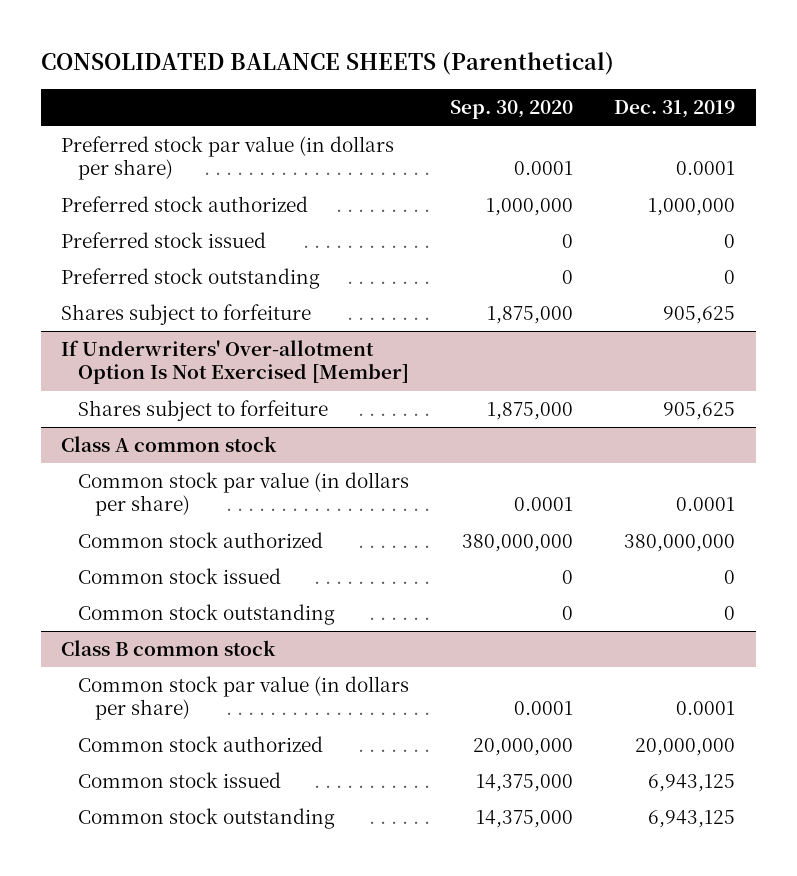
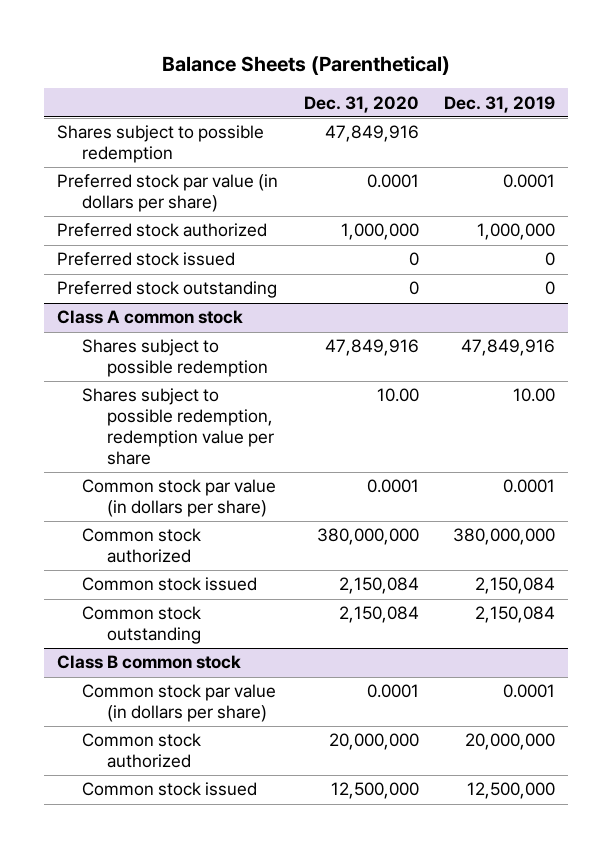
[40,52,614,76] CONSOLIDATED BALANCE SHEETS (Parenthetical) -> [162,55,451,75] Balance Sheets (Parenthetical)
[450,100,574,120] Sep. 30, 2020 -> none
none -> [303,95,419,113] Dec. 31, 2020
none -> [56,125,264,164] Shares subject to possible redemption
[61,304,312,326] Shares subject to forfeiture -> none
[61,340,410,385] If Underwriters' Over-allotment Option Is Not Exercised [Member] -> none
[78,400,329,422] Shares subject to forfeiture -> none
none -> [82,339,269,378] Shares subject to possible redemption
none -> [82,388,275,466] Shares subject to possible redemption, redemption value per share
[724,570,736,585] 0 -> [475,577,556,595] 2,150,084
[724,606,736,621] 0 -> [475,606,556,624] 2,150,084
[78,808,336,830] Common stock outstanding -> none
[648,774,736,793] 6,943,125 -> [467,782,556,800] 12,500,000

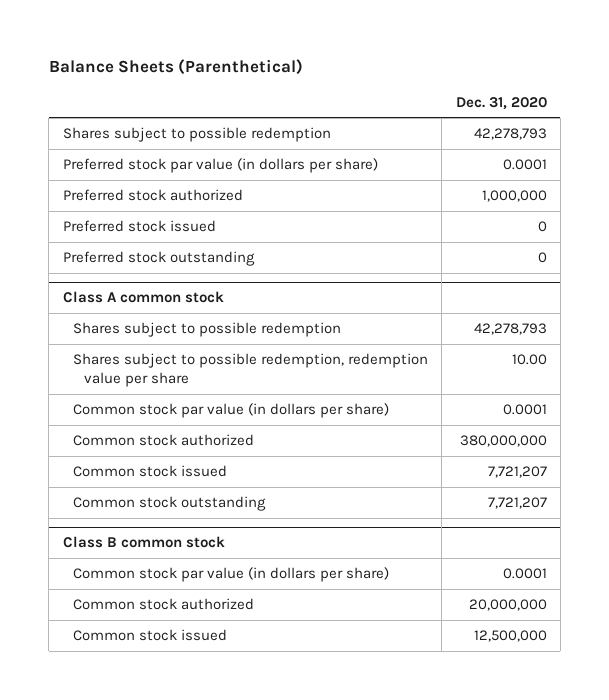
[444,95,556,113] Dec. 31, 2019 -> none
[324,125,419,143] 47,849,916 -> [473,127,547,140] 42,278,793
[324,339,419,357] 47,849,916 -> [473,322,547,335] 42,278,793
[338,577,419,595] 2,150,084 -> [487,465,547,478] 7,721,207
[338,606,419,624] 2,150,084 -> [487,496,547,509] 7,721,207

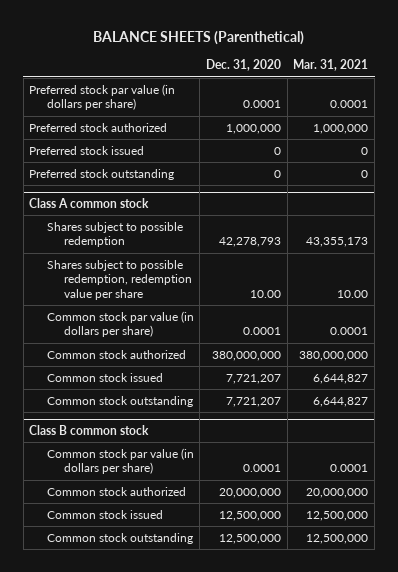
[48,58,303,75] Balance Sheets (Parenthetical) -> [92,30,304,45] BALANCE SHEETS (Parenthetical)
none -> [293,59,369,72] Mar. 31, 2021
[62,126,331,142] Shares subject to possible redemption -> none
none -> [46,532,193,544] Common stock outstanding

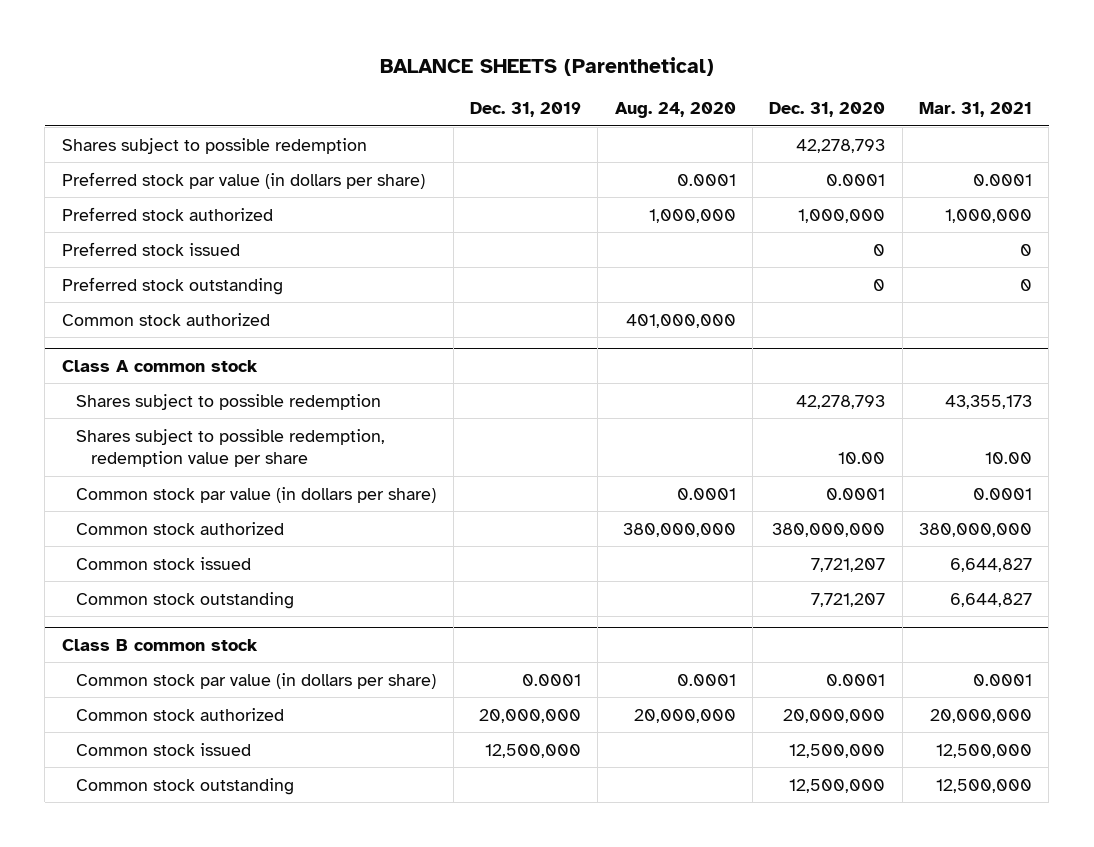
none -> [470,102,582,118] Dec. 31, 2019
none -> [614,102,736,119] Aug. 24, 2020
none -> [61,137,367,154] Shares subject to possible redemption
none -> [61,312,270,326] Common stock authorized

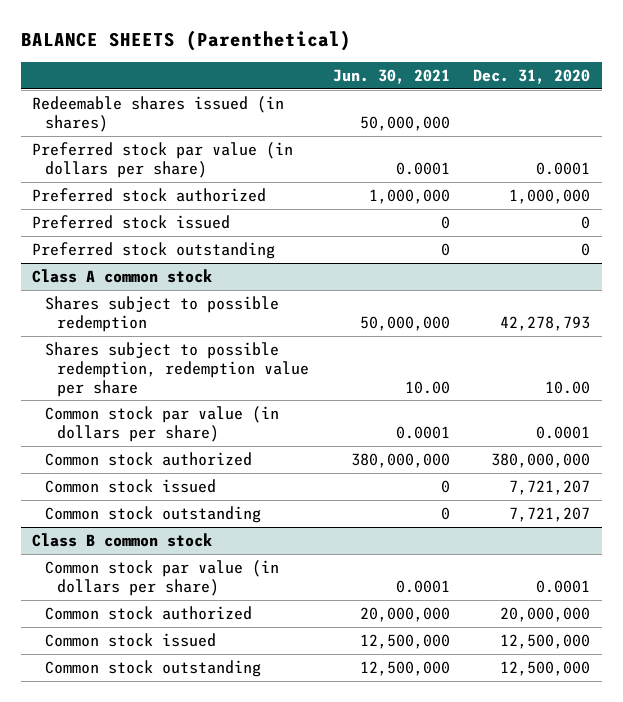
[470,102,582,118] Dec. 31, 2019 -> none
[614,102,736,119] Aug. 24, 2020 -> none
[919,102,1033,118] Mar. 31, 2021 -> none
none -> [332,68,450,84] Jun. 30, 2021
[61,137,367,154] Shares subject to possible redemption -> none
none -> [32,96,285,132] Redeemable shares issued (in shares)
[61,312,270,326] Common stock authorized -> none

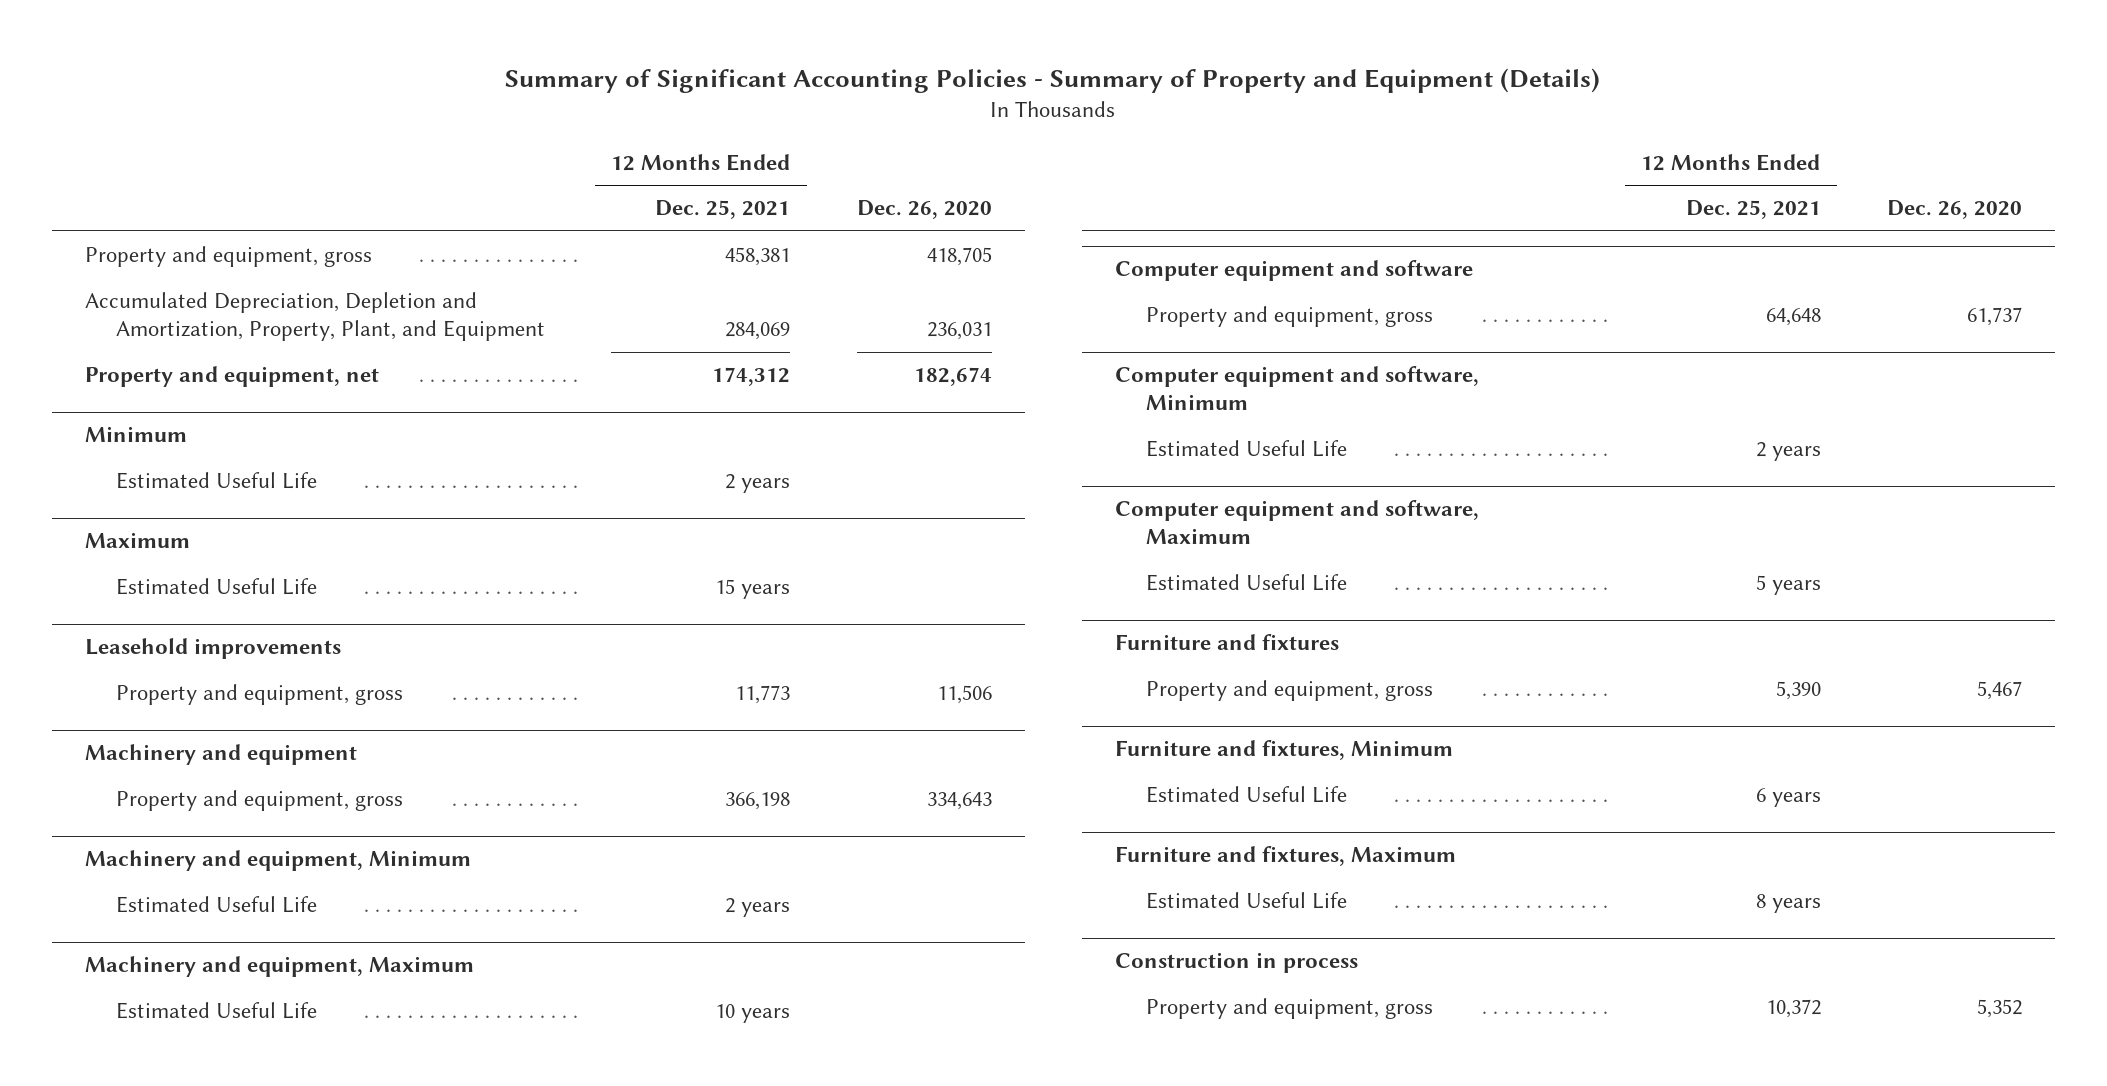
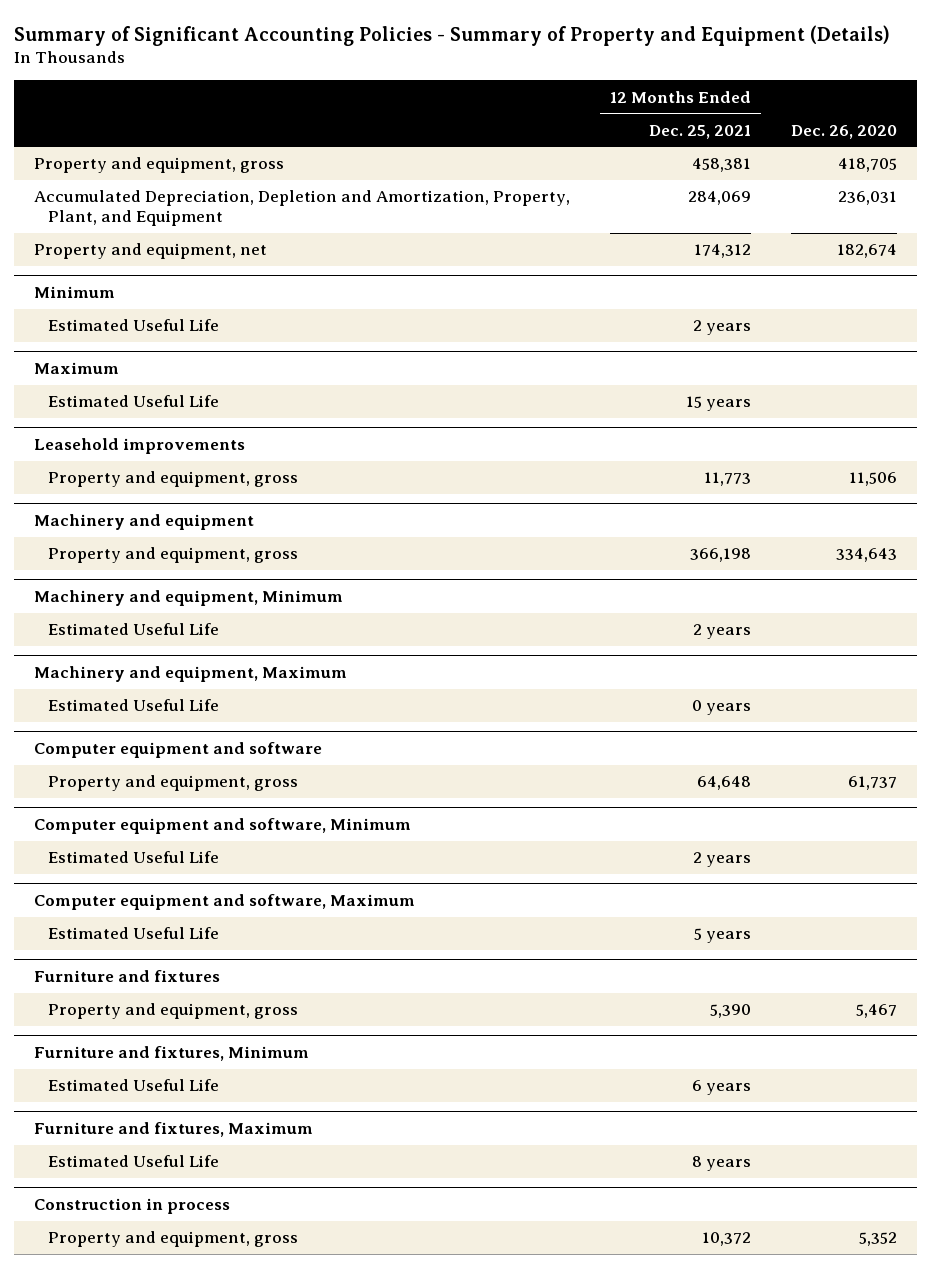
[715,1004,791,1024] 10 years -> [692,700,752,716] 0 years

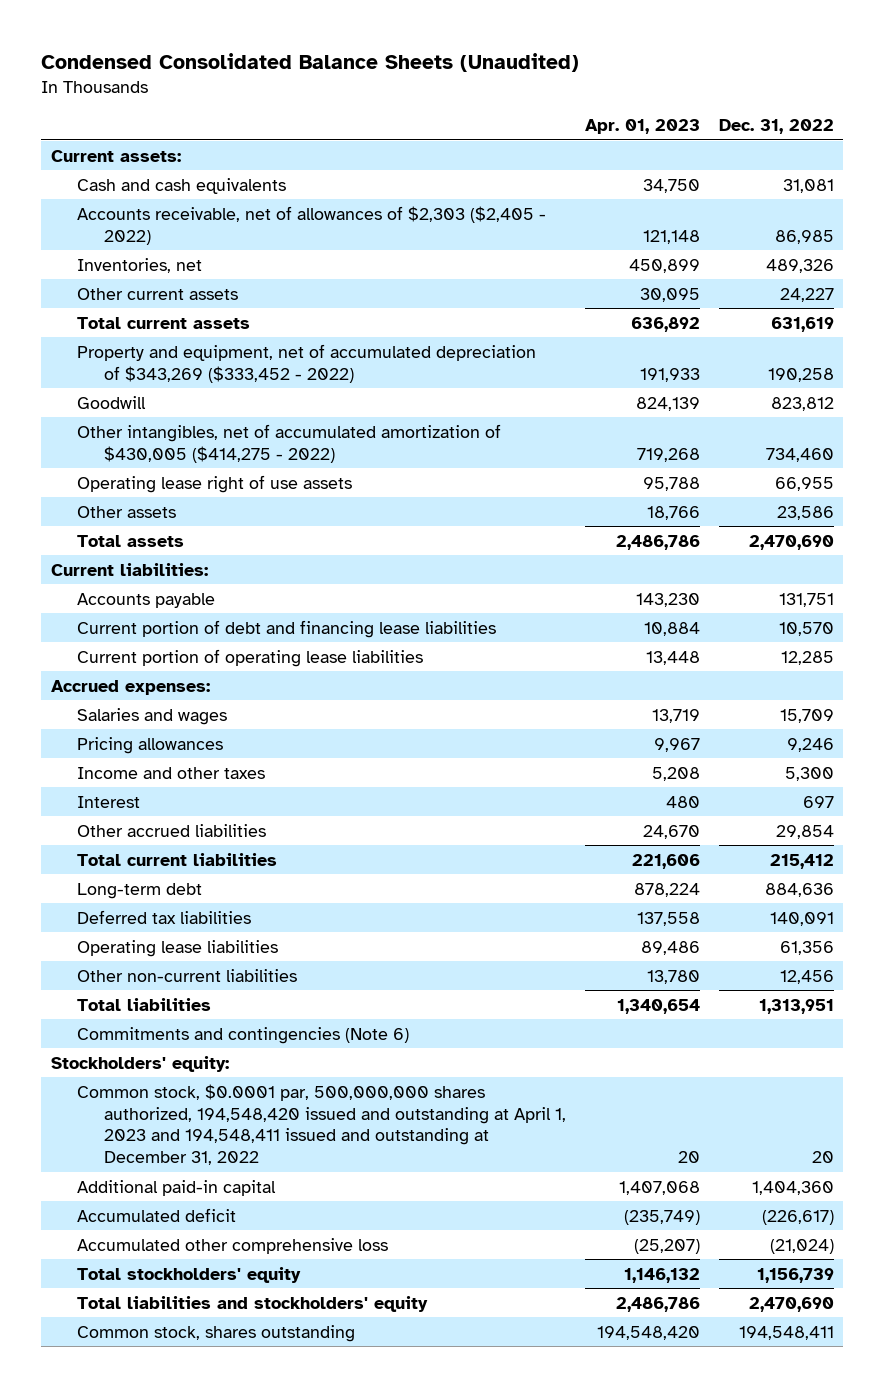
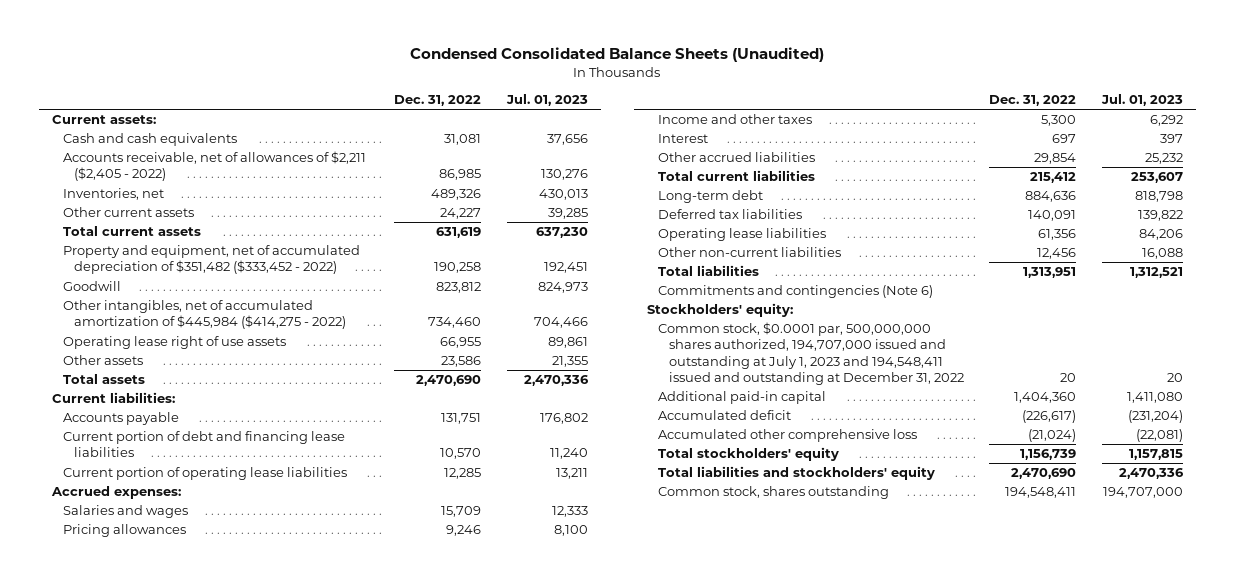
[585,119,701,135] Apr. 01, 2023 -> none
none -> [506,93,589,106] Jul. 01, 2023
[77,205,547,245] Accounts receivable, net of allowances of $2,303 ($2,405 - 2022) -> [62,151,366,182] Accounts receivable, net of allowances of $2,211 ($2,405 - 2022)
[77,343,537,383] Property and equipment, net of accumulated depreciation of $343,269 ($333,452 - 2022) -> [62,245,360,275] Property and equipment, net of accumulated depreciation of $351,482 ($333,452 - 2022)
[77,423,502,463] Other intangibles, net of accumulated amortization of $430,005 ($414,275 - 2022) -> [62,300,346,330] Other intangibles, net of accumulated amortization of $445,984 ($414,275 - 2022)
[77,1083,567,1166] Common stock, $0.0001 par, 500,000,000 shares authorized, 194,548,420 issued and outstanding at April 1, 2023 and 194,548,411 issued and outstanding at December 31, 2022 -> [657,322,964,385] Common stock, $0.0001 par, 500,000,000 shares authorized, 194,707,000 issued and outstanding at July 1, 2023 and 194,548,411 issued and outstanding at December 31, 2022

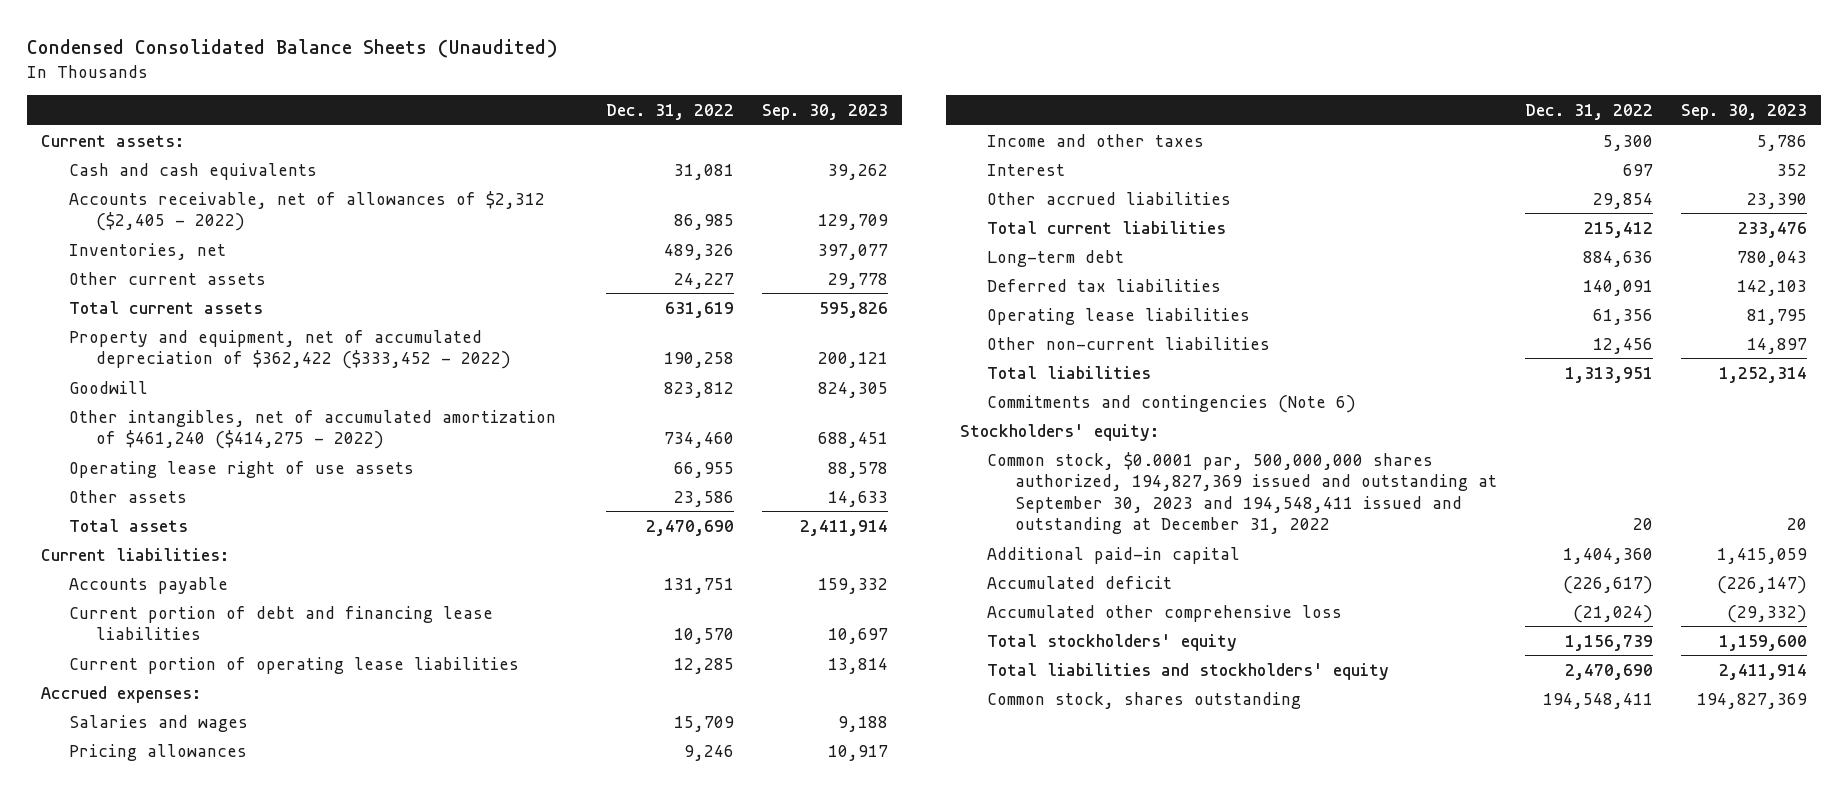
[506,93,589,106] Jul. 01, 2023 -> none
none -> [762,103,889,120] Sep. 30, 2023
[62,151,366,182] Accounts receivable, net of allowances of $2,211 ($2,405 - 2022) -> [68,190,545,232] Accounts receivable, net of allowances of $2,312 ($2,405 - 2022)
[62,245,360,275] Property and equipment, net of accumulated depreciation of $351,482 ($333,452 - 2022) -> [68,329,511,370] Property and equipment, net of accumulated depreciation of $362,422 ($333,452 - 2022)
[62,300,346,330] Other intangibles, net of accumulated amortization of $445,984 ($414,275 - 2022) -> [68,409,556,450] Other intangibles, net of accumulated amortization of $461,240 ($414,275 - 2022)
[657,322,964,385] Common stock, $0.0001 par, 500,000,000 shares authorized, 194,707,000 issued and outstanding at July 1, 2023 and 194,548,411 issued and outstanding at December 31, 2022 -> [987,451,1497,534] Common stock, $0.0001 par, 500,000,000 shares authorized, 194,827,369 issued and outstanding at September 30, 2023 and 194,548,411 issued and outstanding at December 31, 2022

